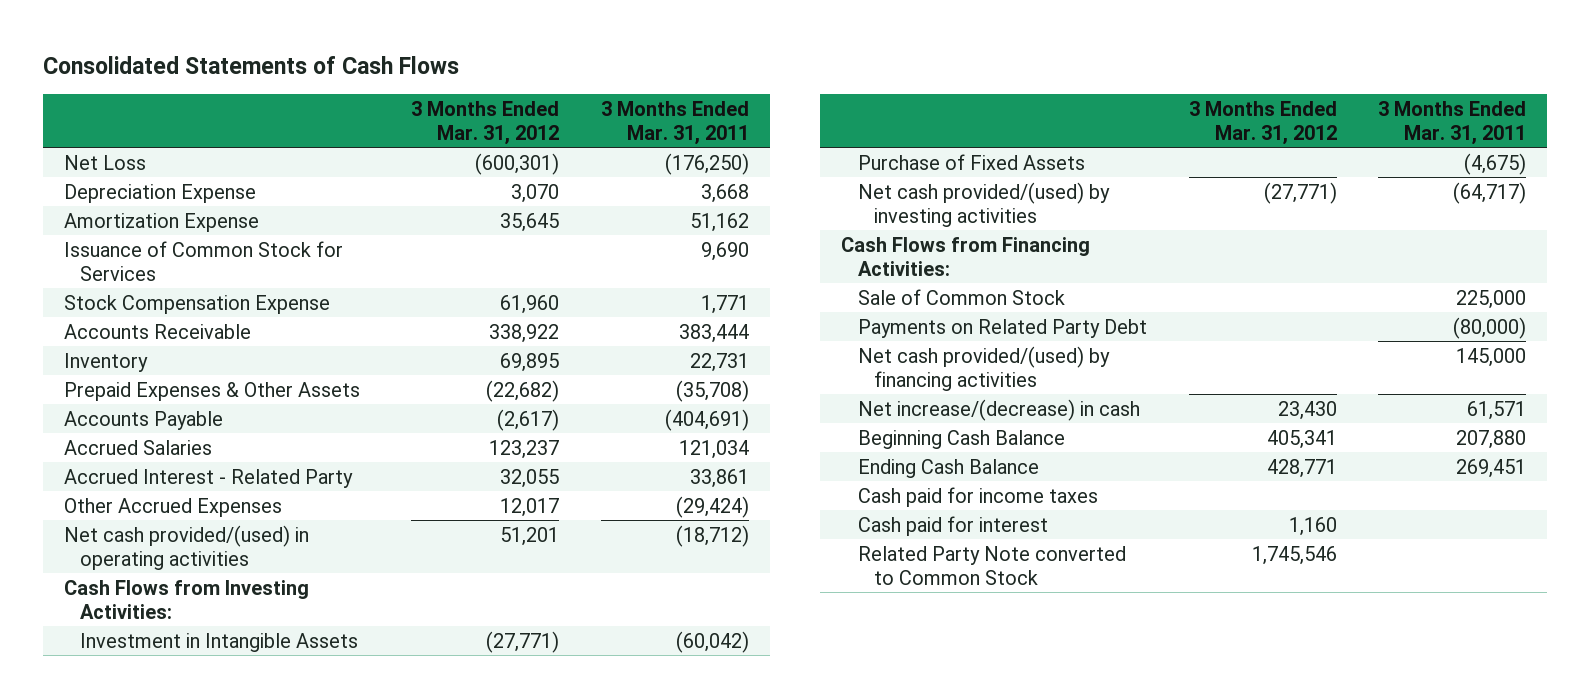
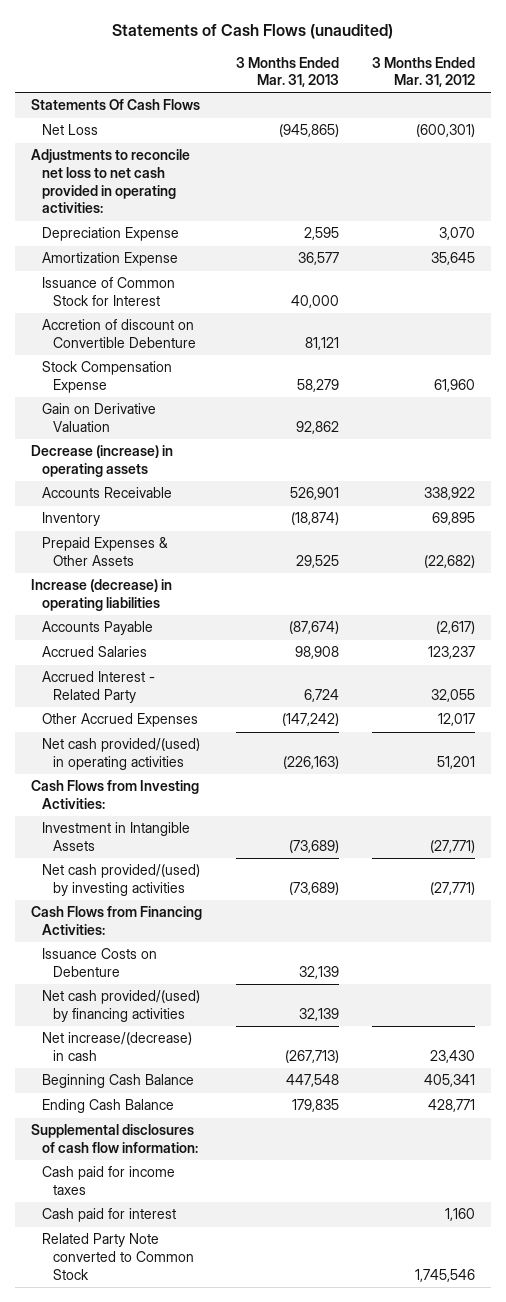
[42,55,459,74] Consolidated Statements of Cash Flows -> [112,24,394,40] Statements of Cash Flows (unaudited)
[601,100,750,145] 3 Months Ended Mar. 31, 2011 -> none
none -> [235,56,339,88] 3 Months Ended Mar. 31, 2013
none -> [31,99,201,111] Statements Of Cash Flows
none -> [31,149,191,214] Adjustments to reconcile net loss to net cash provided in operating activities:
[63,240,343,281] Issuance of Common Stock for Services -> [41,277,175,307] Issuance of Common Stock for Interest
none -> [41,319,196,349] Accretion of discount on Convertible Debenture
none -> [41,403,156,433] Gain on Derivative Valuation
none -> [31,445,174,478] Decrease (increase) in operating assets
none -> [31,579,173,612] Increase (decrease) in operating liabilities
[857,153,1085,170] Purchase of Fixed Assets -> none
[857,288,1065,305] Sale of Common Stock -> none
[857,318,1147,338] Payments on Related Party Debt -> none
none -> [41,948,157,978] Issuance Costs on Debenture
none -> [31,1124,198,1154] Supplemental disclosures of cash flow information:

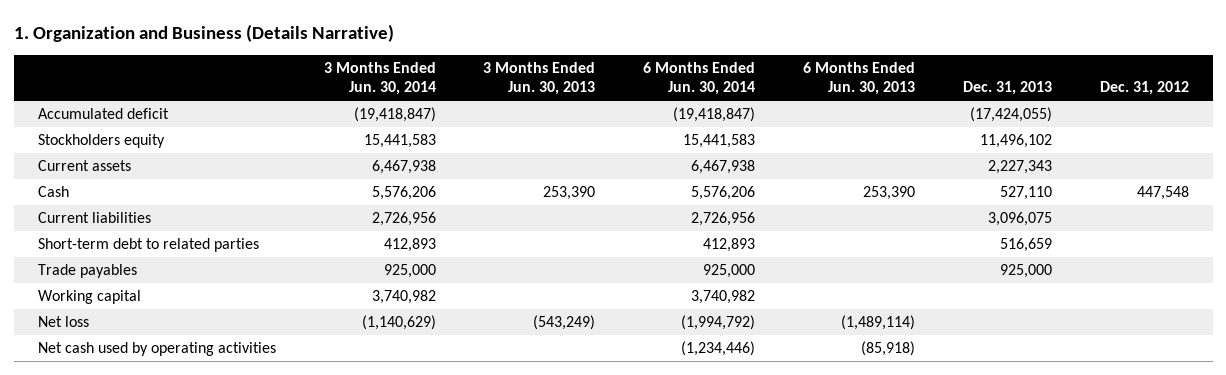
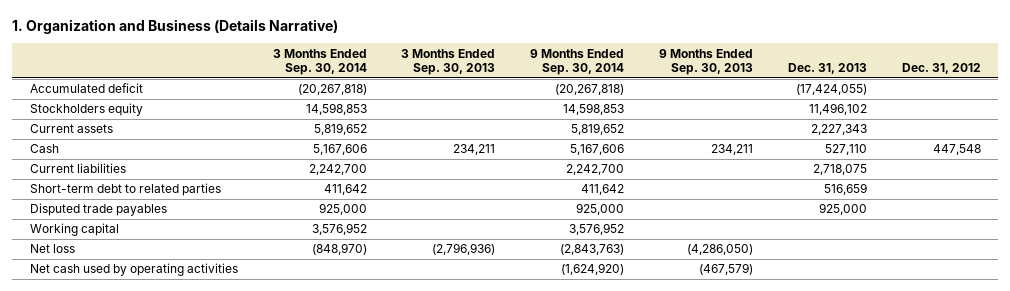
[323,62,436,96] 3 Months Ended Jun. 30, 2014 -> none
[483,62,596,96] 3 Months Ended Jun. 30, 2013 -> none
[643,62,756,96] 6 Months Ended Jun. 30, 2014 -> none
[802,62,915,96] 6 Months Ended Jun. 30, 2013 -> none
none -> [272,48,367,76] 3 Months Ended Sep. 30, 2014
none -> [401,48,496,76] 3 Months Ended Sep. 30, 2013
none -> [530,48,625,76] 9 Months Ended Sep. 30, 2014
none -> [658,48,753,76] 9 Months Ended Sep. 30, 2013
[987,212,1052,227] 3,096,075 -> [812,164,867,176] 2,718,075
[37,264,137,279] Trade payables -> [29,203,167,217] Disputed trade payables

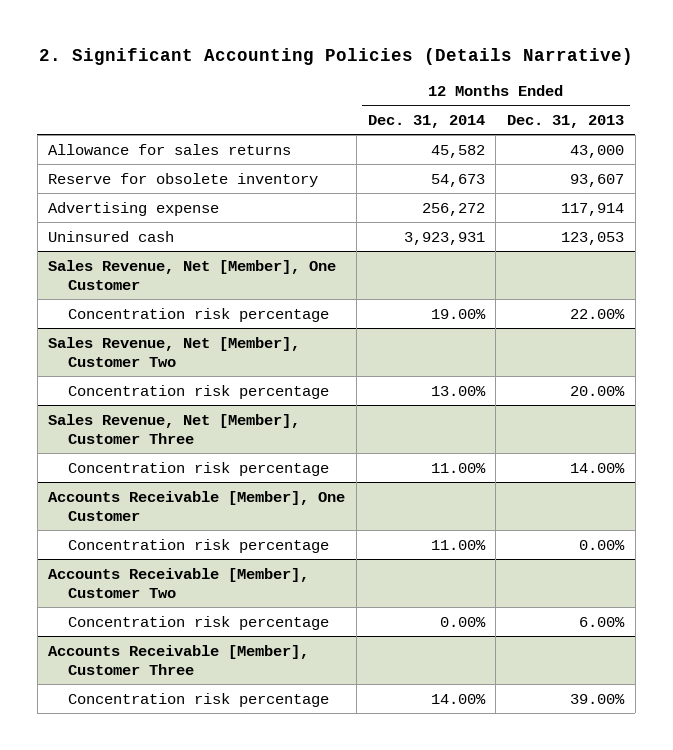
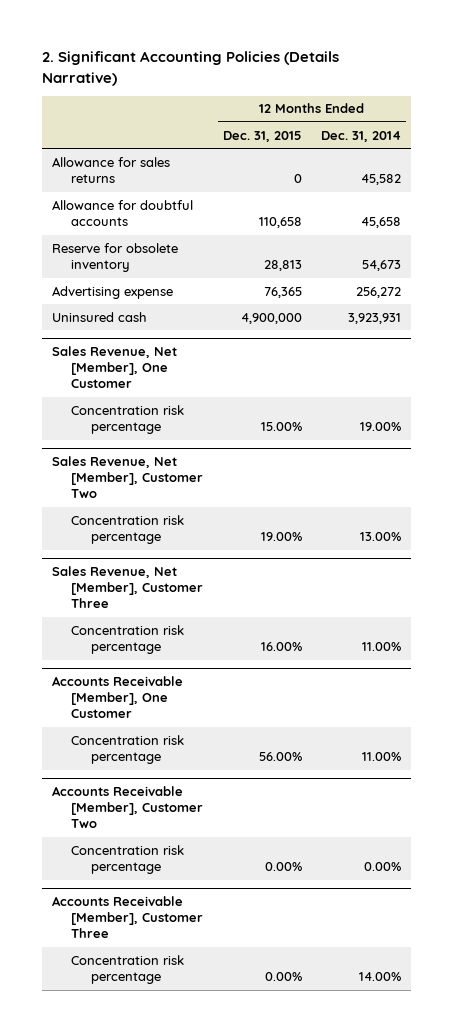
[507,114,625,128] Dec. 31, 2013 -> none
none -> [222,130,302,142] Dec. 31, 2015
none -> [51,199,193,227] Allowance for doubtful accounts

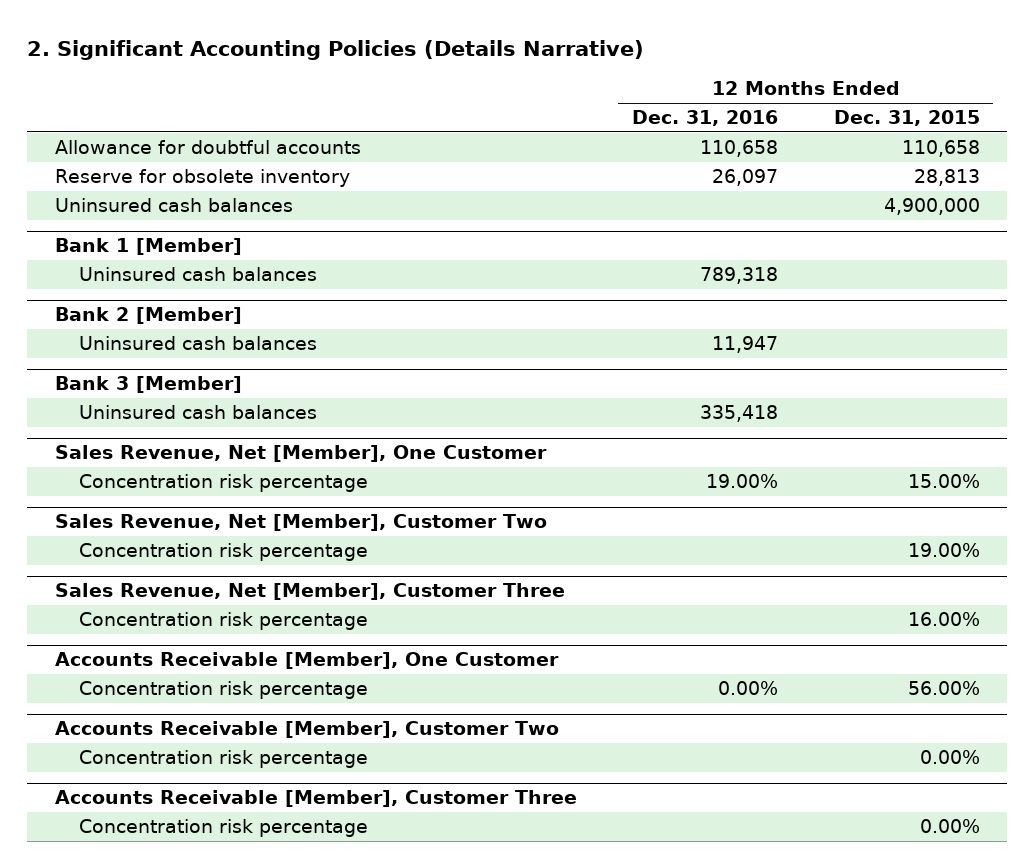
[321,130,402,142] Dec. 31, 2014 -> none
none -> [632,110,779,127] Dec. 31, 2016
[51,156,170,184] Allowance for sales returns -> none
[51,285,173,299] Advertising expense -> none
[51,311,147,322] Uninsured cash -> [54,198,293,213] Uninsured cash balances
none -> [54,238,242,256] Bank 1 [Member]
none -> [79,267,318,282] Uninsured cash balances
none -> [54,307,242,325] Bank 2 [Member]
none -> [79,336,318,351] Uninsured cash balances
none -> [54,376,242,394] Bank 3 [Member]
none -> [79,405,318,420] Uninsured cash balances

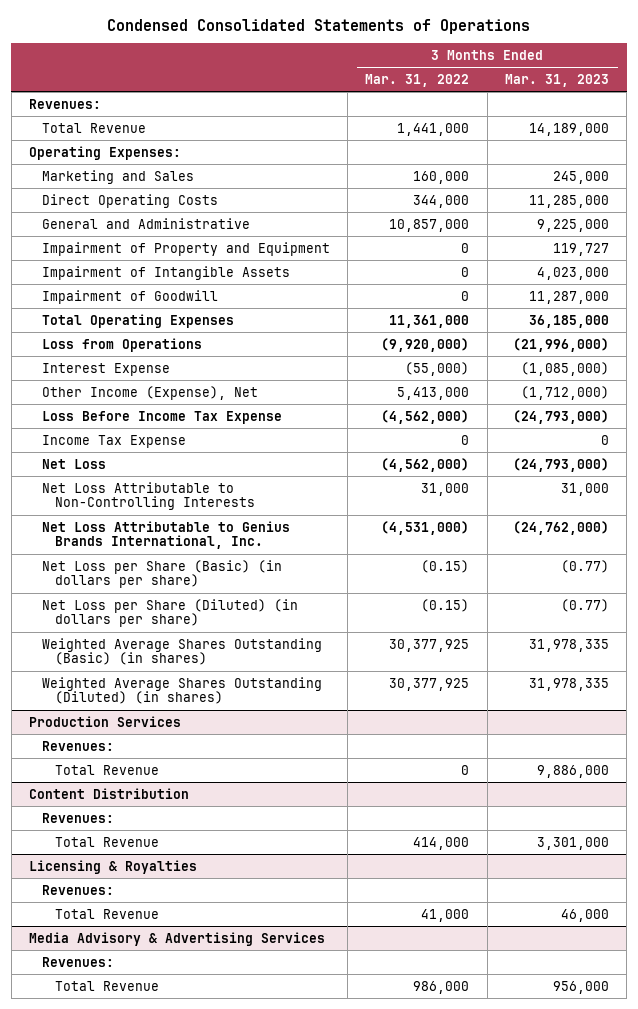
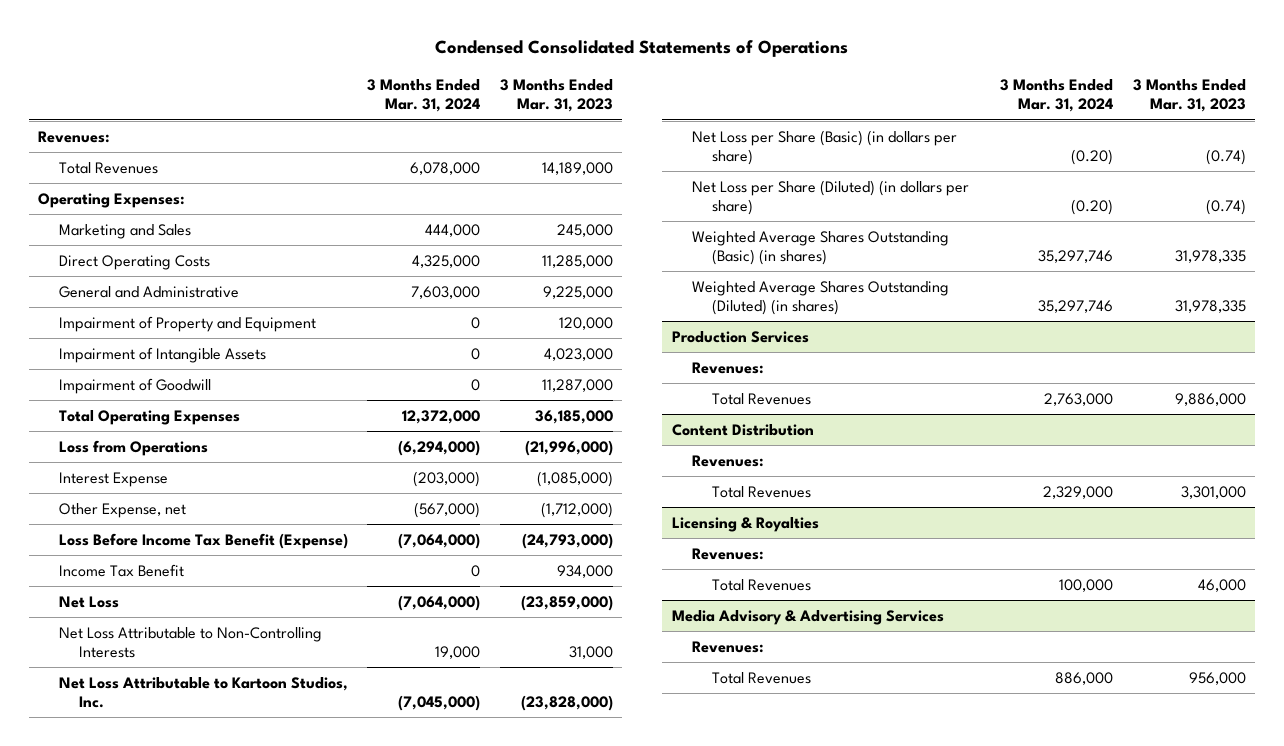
[365,73,470,87] Mar. 31, 2022 -> none
none -> [367,79,481,113] 3 Months Ended Mar. 31, 2024
[41,122,146,133] Total Revenue -> [58,161,158,174] Total Revenues
[553,242,610,256] 119,727 -> [558,316,613,330] 120,000
[41,385,258,400] Other Income (Expense), Net -> [58,502,186,518] Other Expense, net
[41,410,282,424] Loss Before Income Tax Expense -> [58,532,348,549] Loss Before Income Tax Benefit (Expense)
[41,434,186,448] Income Tax Expense -> [58,563,184,577] Income Tax Benefit
[601,434,610,445] 0 -> [556,564,613,578] 934,000
[513,457,610,472] (24,793,000) -> [520,594,613,611] (23,859,000)
[41,520,290,550] Net Loss Attributable to Genius Brands International, Inc. -> [58,676,348,708] Net Loss Attributable to Kartoon Studios, Inc.
[513,520,610,535] (24,762,000) -> [520,694,613,711] (23,828,000)
[561,559,610,573] (0.77) -> [1205,148,1246,165] (0.74)
[561,598,610,612] (0.77) -> [1205,198,1246,215] (0.74)
[54,764,159,775] Total Revenue -> [712,392,812,405] Total Revenues
[54,836,159,847] Total Revenue -> [712,485,812,498] Total Revenues
[54,908,159,919] Total Revenue -> [712,578,812,591] Total Revenues
[54,980,159,991] Total Revenue -> [712,671,812,684] Total Revenues

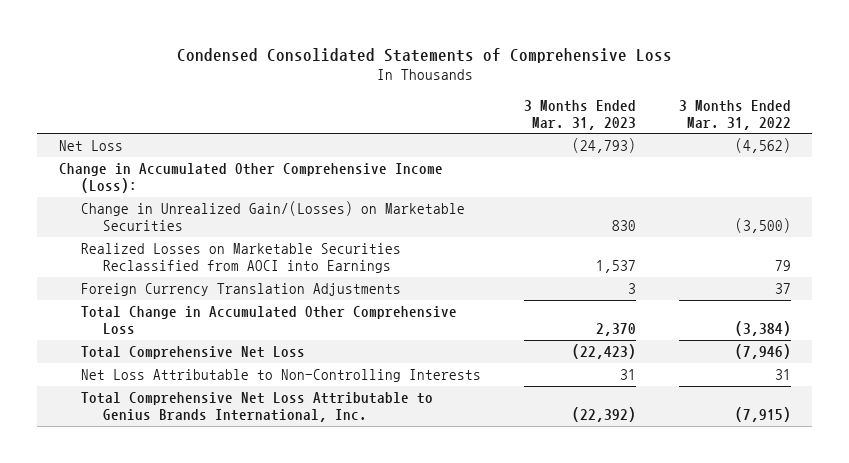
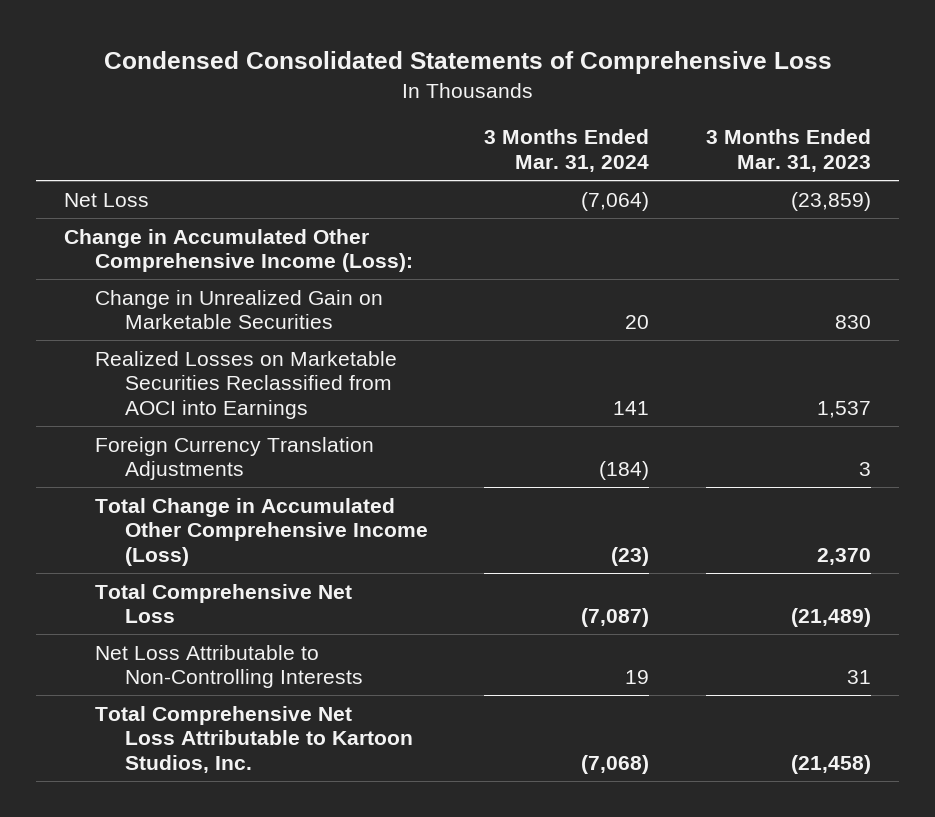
[678,99,791,130] 3 Months Ended Mar. 31, 2022 -> none
none -> [484,129,650,172] 3 Months Ended Mar. 31, 2024
[571,138,636,154] (24,793) -> [790,191,871,211] (23,859)
[81,201,466,232] Change in Unrealized Gain/(Losses) on Marketable Securities -> [94,289,383,330] Change in Unrealized Gain on Marketable Securities
[81,306,458,335] Total Change in Accumulated Other Comprehensive Loss -> [94,497,429,566] Total Change in Accumulated Other Comprehensive Income (Loss)
[571,344,636,360] (22,423) -> [790,608,871,628] (21,489)
[81,392,434,423] Total Comprehensive Net Loss Attributable to Genius Brands International, Inc. -> [94,705,414,773] Total Comprehensive Net Loss Attributable to Kartoon Studios, Inc.
[571,407,636,423] (22,392) -> [790,754,871,774] (21,458)

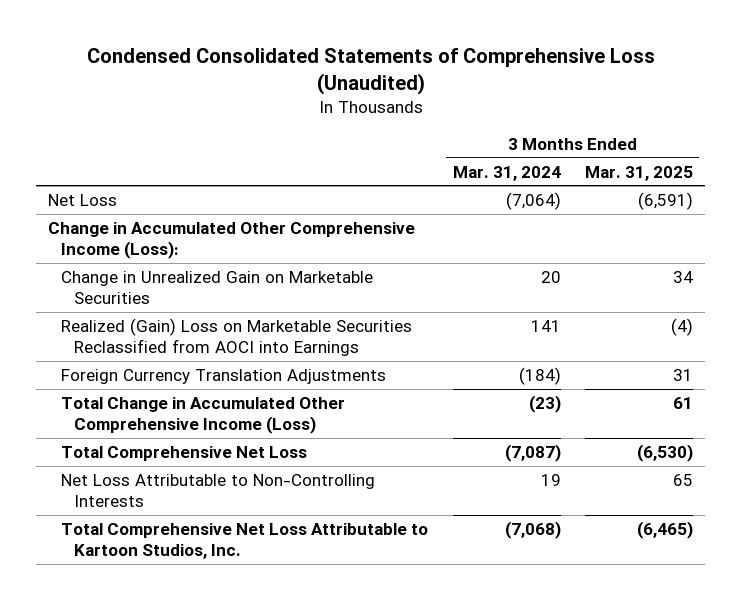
[103,51,832,75] Condensed Consolidated Statements of Comprehensive Loss -> [86,47,655,95] Condensed Consolidated Statements of Comprehensive Loss (Unaudited)
[705,129,871,172] 3 Months Ended Mar. 31, 2023 -> none
none -> [585,165,694,181] Mar. 31, 2025
[94,350,397,419] Realized Losses on Marketable Securities Reclassified from AOCI into Earnings -> [60,317,412,357] Realized (Gain) Loss on Marketable Securities Reclassified from AOCI into Earnings

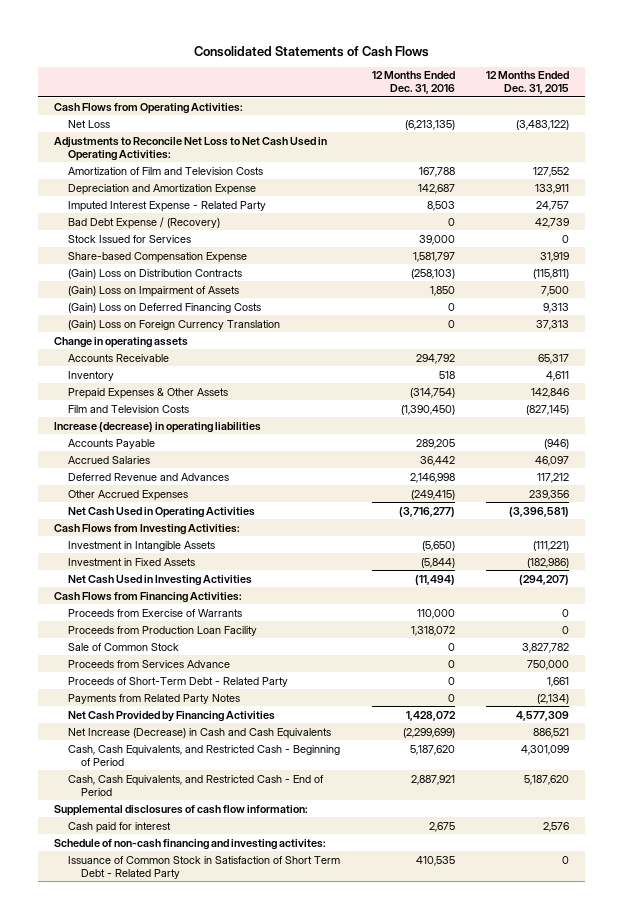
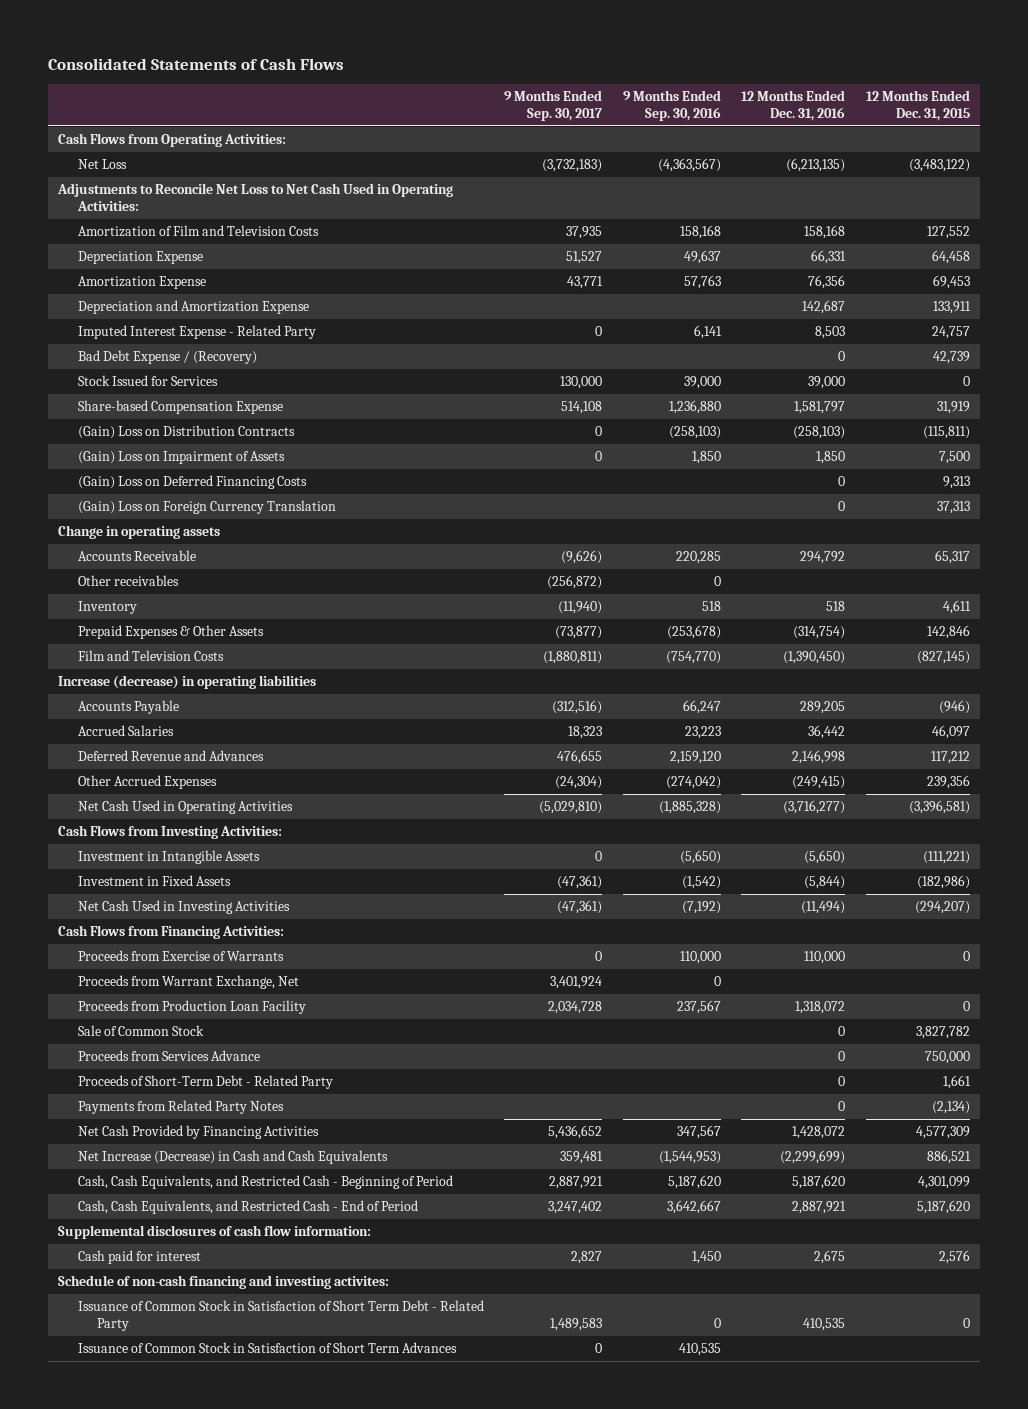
none -> [504,90,603,121] 9 Months Ended Sep. 30, 2017
none -> [622,90,721,121] 9 Months Ended Sep. 30, 2016
[418,166,455,177] 167,788 -> [804,225,846,240] 158,168
none -> [77,251,203,265] Depreciation Expense
none -> [77,276,206,290] Amortization Expense
none -> [77,575,179,587] Other receivables
none -> [77,975,299,990] Proceeds from Warrant Exchange, Net
none -> [77,1342,457,1354] Issuance of Common Stock in Satisfaction of Short Term Advances

